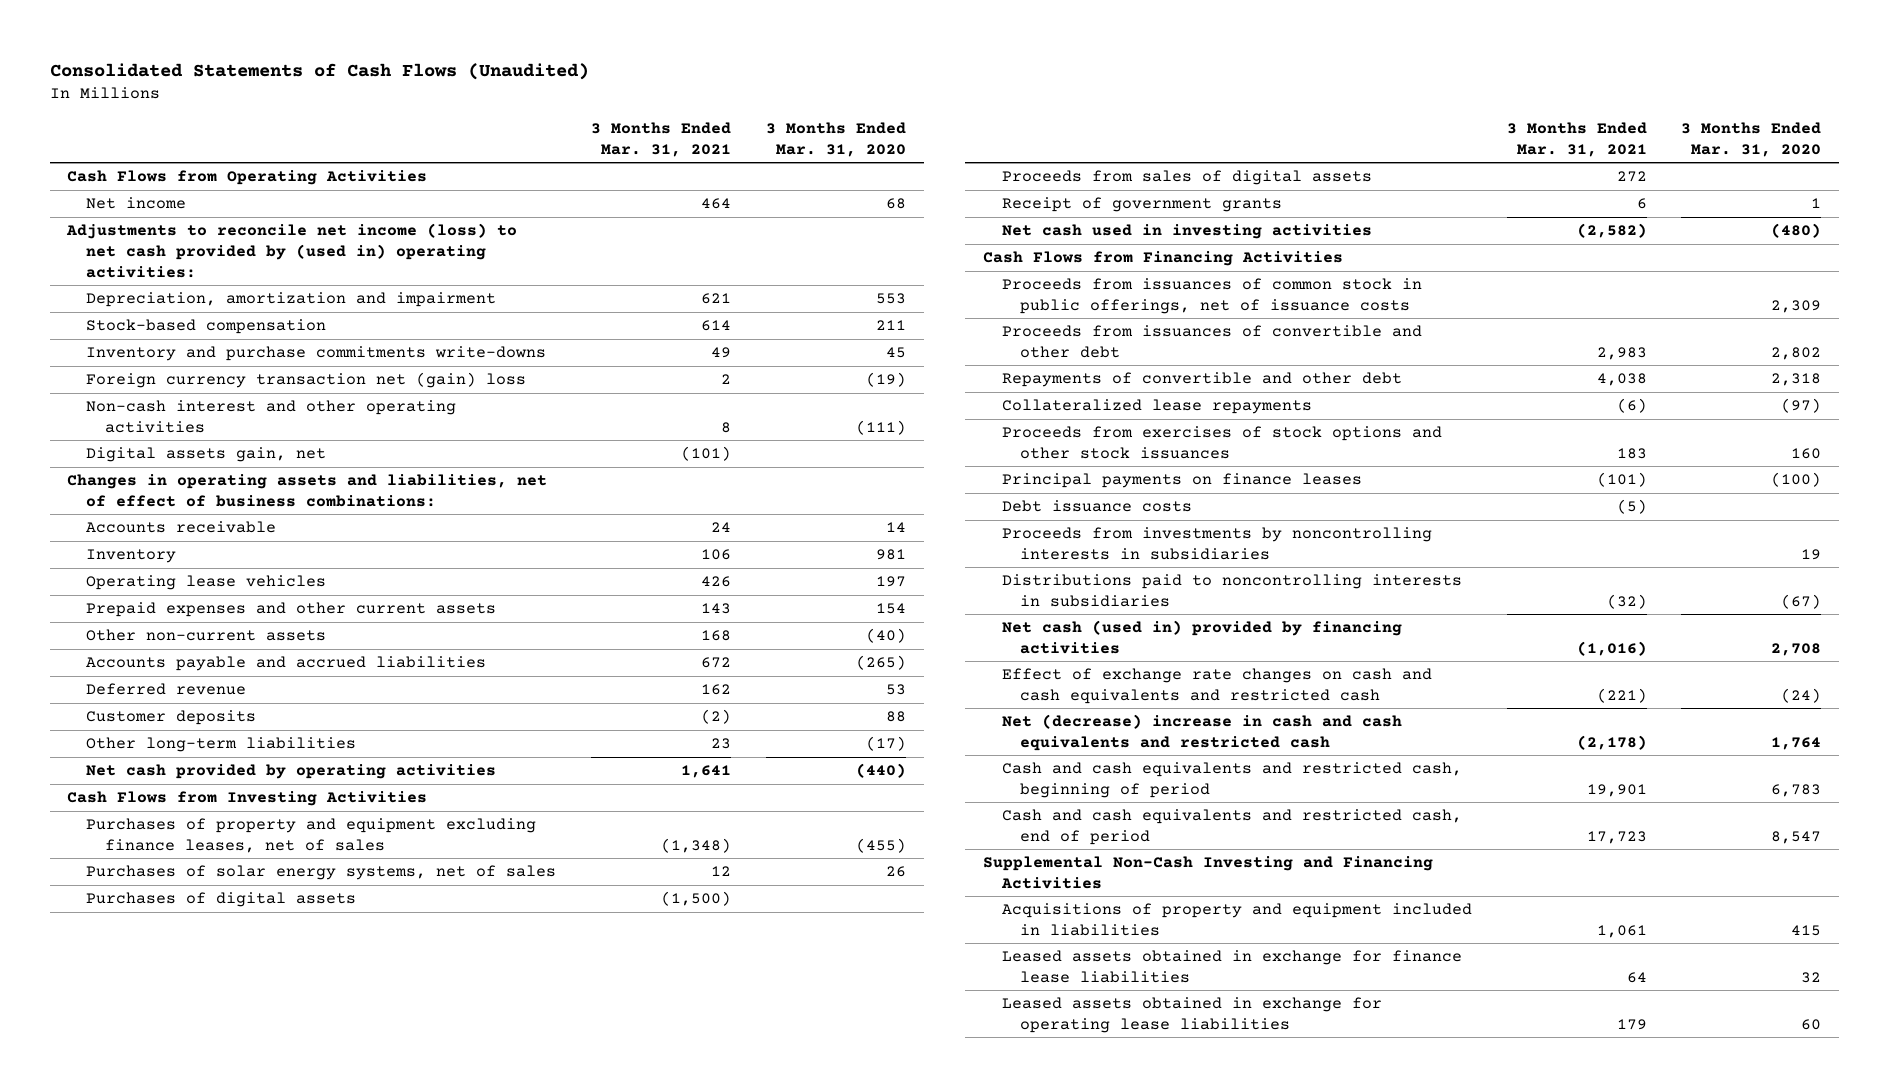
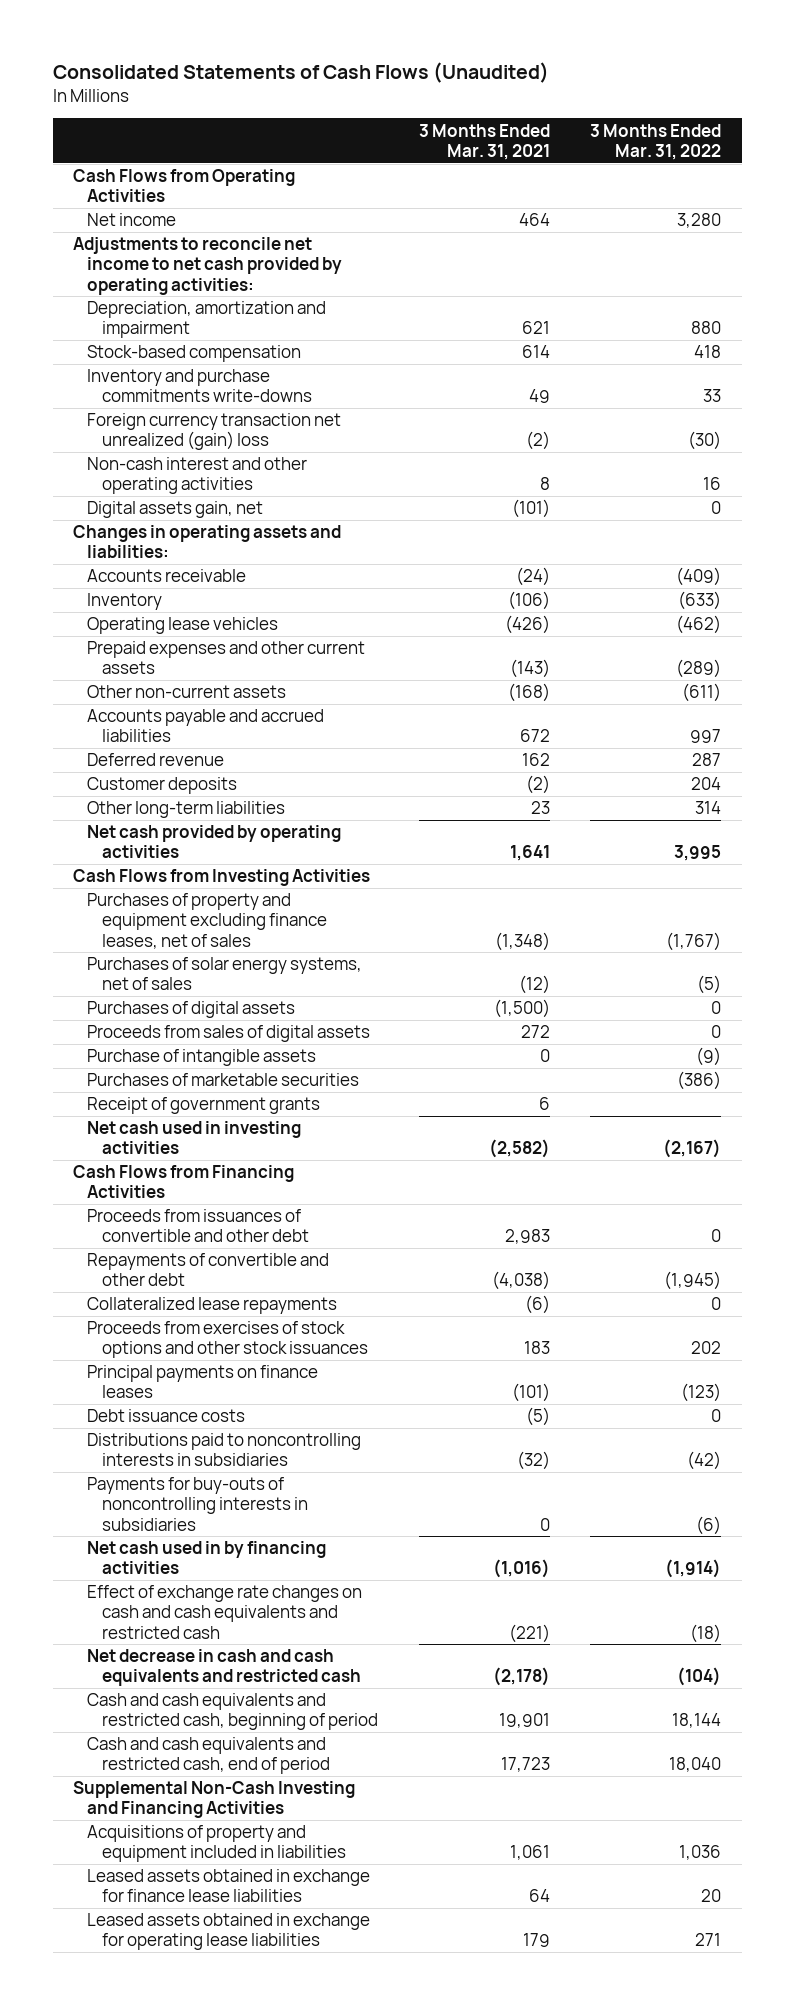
[766,121,907,157] 3 Months Ended Mar. 31, 2020 -> none
none -> [590,123,722,160] 3 Months Ended Mar. 31, 2022
[66,223,518,278] Adjustments to reconcile net income (loss) to net cash provided by (used in) operating activities: -> [72,237,343,295] Adjustments to reconcile net income to net cash provided by operating activities:
[86,372,527,389] Foreign currency transaction net (gain) loss -> [87,413,342,451] Foreign currency transaction net unrealized (gain) loss
[721,374,732,385] 2 -> [525,431,550,451] (2)
[67,474,548,507] Changes in operating assets and liabilities, net of effect of business combinations: -> [72,525,341,559] Changes in operating assets and liabilities:
[711,522,732,533] 24 -> [515,567,550,587] (24)
[701,549,732,561] 106 -> [507,591,550,611] (106)
[701,576,732,588] 426 -> [504,615,550,635] (426)
[701,603,732,615] 143 -> [509,659,550,679] (143)
[701,630,732,642] 168 -> [507,683,550,703] (168)
[711,866,732,877] 12 -> [518,975,550,995] (12)
none -> [87,1049,317,1067] Purchase of intangible assets
none -> [87,1073,360,1087] Purchases of marketable securities
[1001,278,1422,314] Proceeds from issuances of common stock in public offerings, net of issuance costs -> none
[1596,373,1647,387] 4,038 -> [491,1271,550,1291] (4,038)
[1001,527,1432,560] Proceeds from investments by noncontrolling interests in subsidiaries -> none
none -> [87,1477,308,1531] Payments for buy-outs of noncontrolling interests in subsidiaries
[1001,620,1402,654] Net cash (used in) provided by financing activities -> [87,1541,327,1575] Net cash used in by financing activities
[1001,714,1402,751] Net (decrease) increase in cash and cash equivalents and restricted cash -> [87,1649,361,1687] Net decrease in cash and cash equivalents and restricted cash

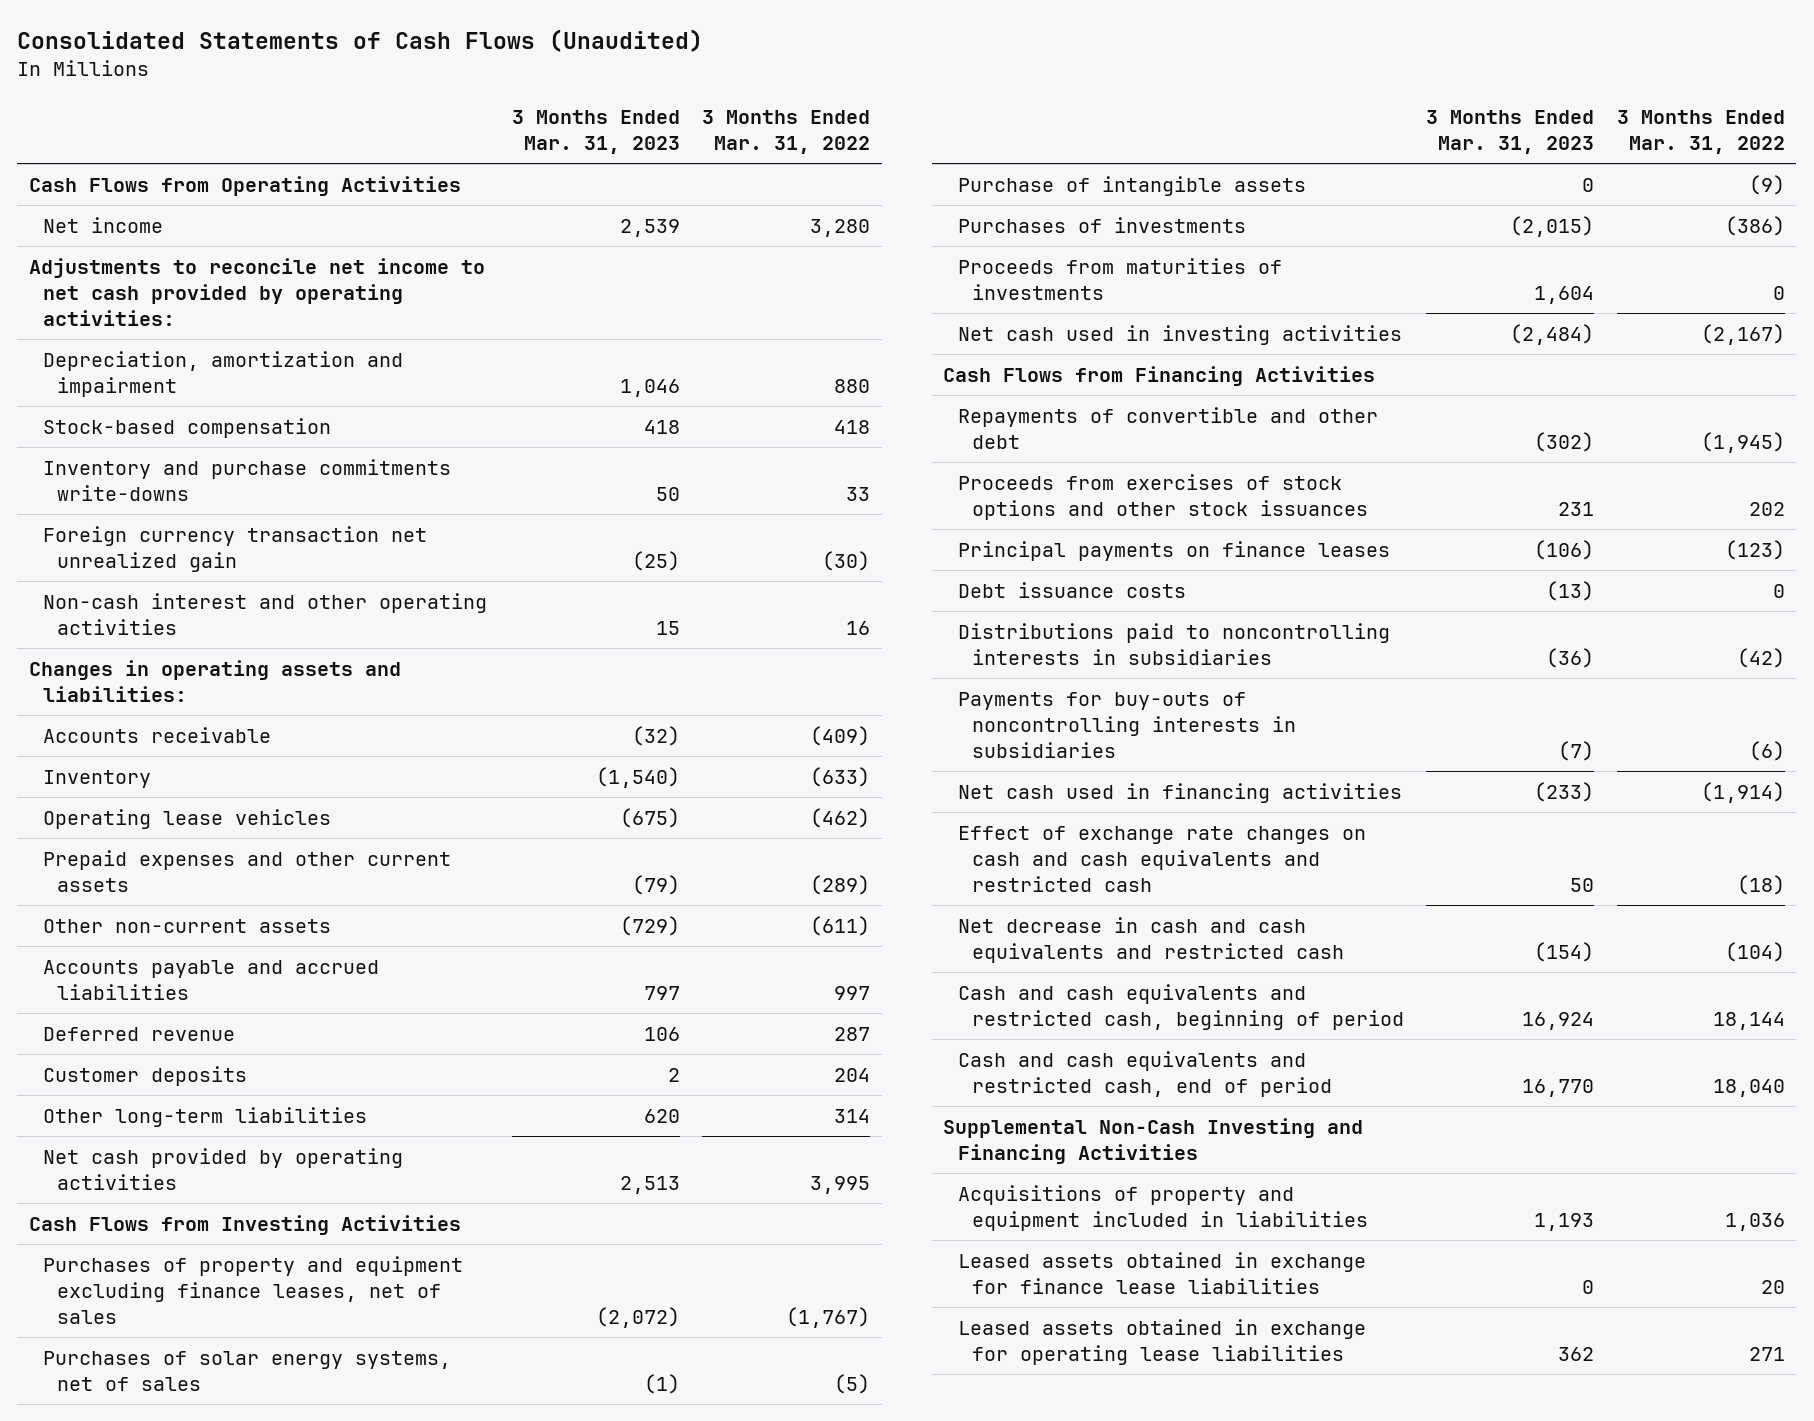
[418,123,550,160] 3 Months Ended Mar. 31, 2021 -> none
none -> [511,109,680,154] 3 Months Ended Mar. 31, 2023
[87,413,342,451] Foreign currency transaction net unrealized (gain) loss -> [42,526,427,573] Foreign currency transaction net unrealized gain
[87,501,264,519] Digital assets gain, net -> none
[87,1001,296,1019] Purchases of digital assets -> none
[87,1025,371,1043] Proceeds from sales of digital assets -> none
[87,1097,321,1115] Receipt of government grants -> none
[87,1073,360,1087] Purchases of marketable securities -> [957,217,1246,234] Purchases of investments
none -> [957,258,1282,301] Proceeds from maturities of investments
[87,1209,309,1243] Proceeds from issuances of convertible and other debt -> none
[87,1297,338,1315] Collateralized lease repayments -> none
[87,1541,327,1575] Net cash used in by financing activities -> [957,783,1402,804] Net cash used in financing activities

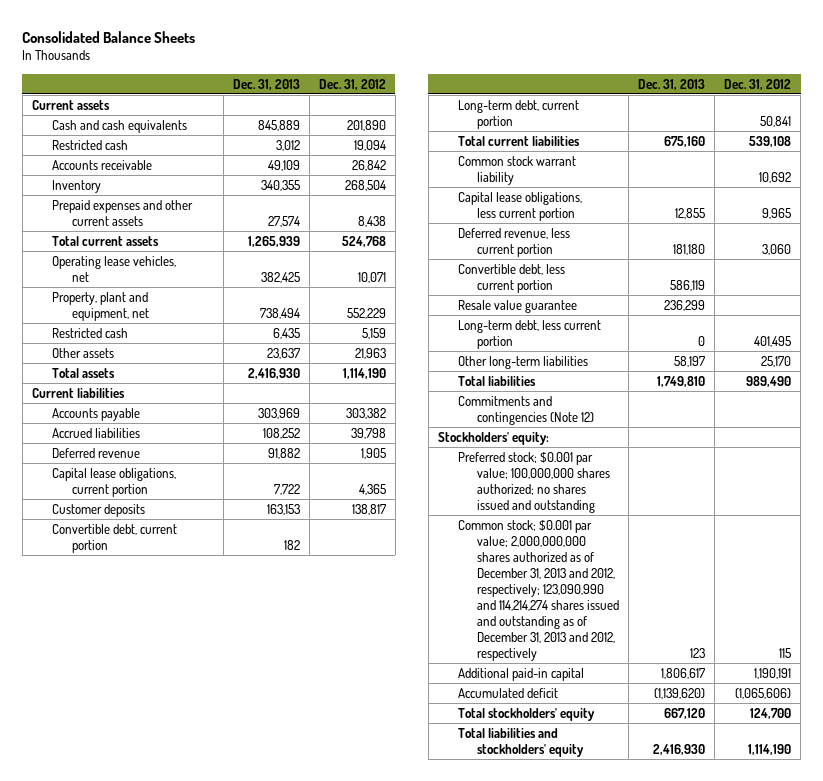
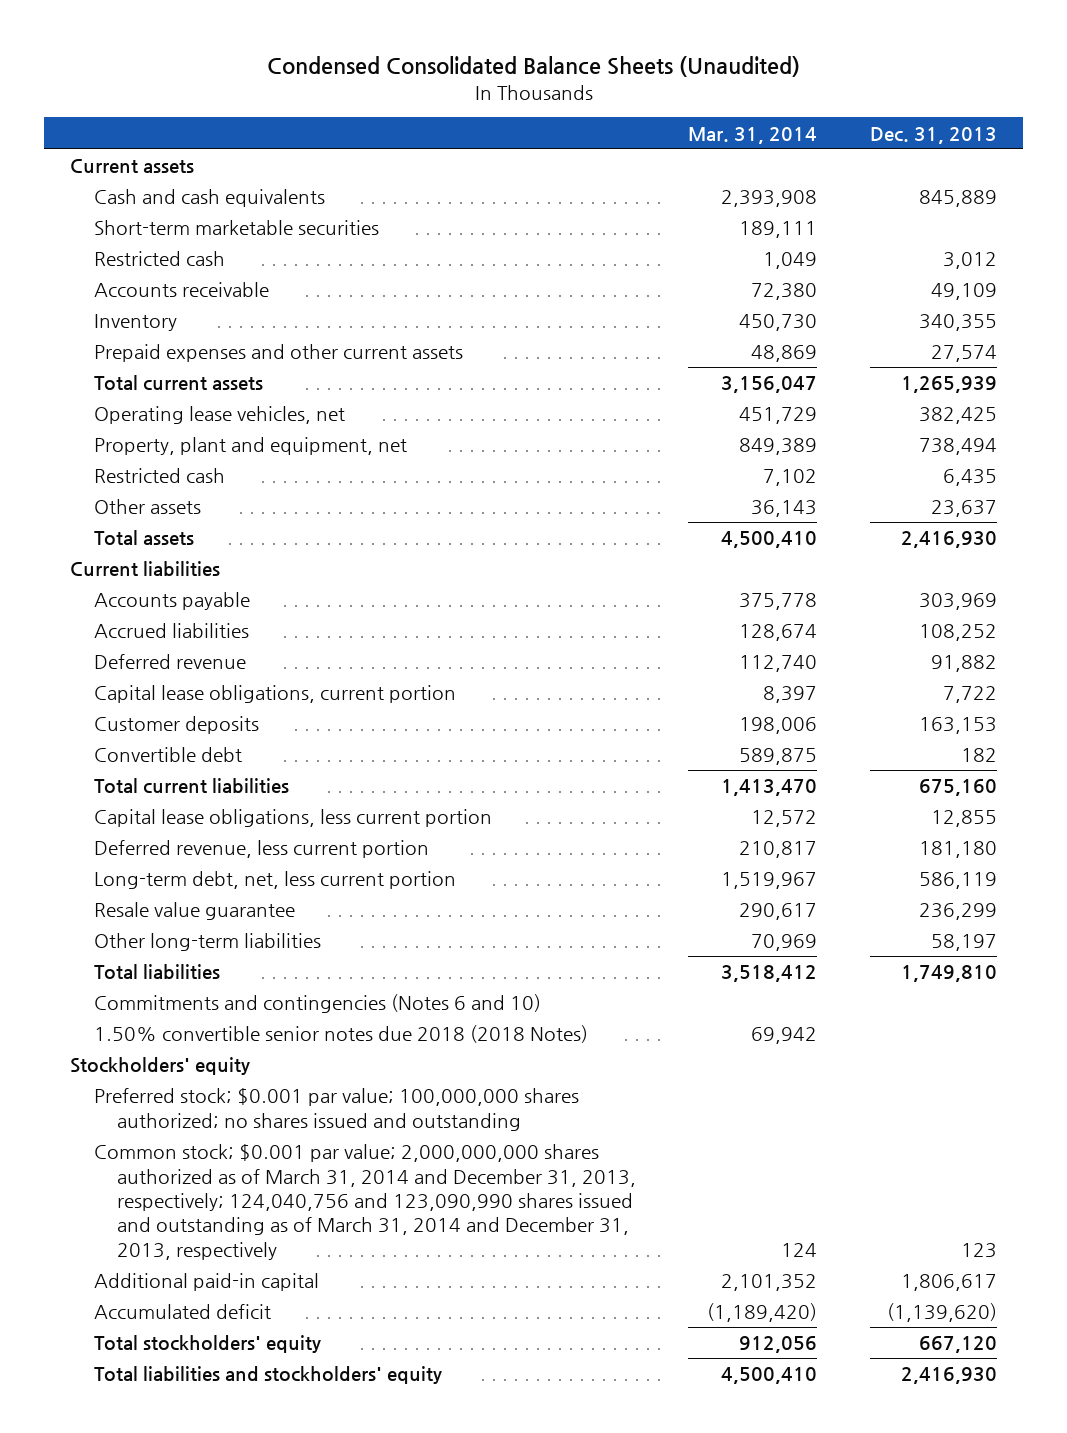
[22,30,196,43] Consolidated Balance Sheets -> [266,56,800,78] Condensed Consolidated Balance Sheets (Unaudited)
[318,78,386,90] Dec. 31, 2012 -> none
none -> [688,126,818,144] Mar. 31, 2014
none -> [93,220,379,236] Short-term marketable securities
[457,99,579,129] Long-term debt, current portion -> none
[51,523,177,553] Convertible debt, current portion -> [93,747,242,763] Convertible debt
[457,155,576,185] Common stock warrant liability -> none
[457,263,565,293] Convertible debt, less current portion -> [93,871,456,890] Long-term debt, net, less current portion
[457,319,601,349] Long-term debt, less current portion -> none
[457,395,595,425] Commitments and contingencies (Note 12) -> [93,994,541,1014] Commitments and contingencies (Notes 6 and 10)
none -> [93,1025,588,1044] 1.50% convertible senior notes due 2018 (2018 Notes)
[437,431,549,445] Stockholders' equity: -> [70,1057,251,1076] Stockholders' equity
[457,519,620,661] Common stock; $0.001 par value; 2,000,000,000 shares authorized as of December 31, 2013 and 2012, respectively; 123,090,990 and 114,214,274 shares issued and outstanding as of December 31, 2013 and 2012, respectively -> [93,1144,637,1260] Common stock; $0.001 par value; 2,000,000,000 shares authorized as of March 31, 2014 and December 31, 2013, respectively; 124,040,756 and 123,090,990 shares issued and outstanding as of March 31, 2014 and December 31, 2013, respectively

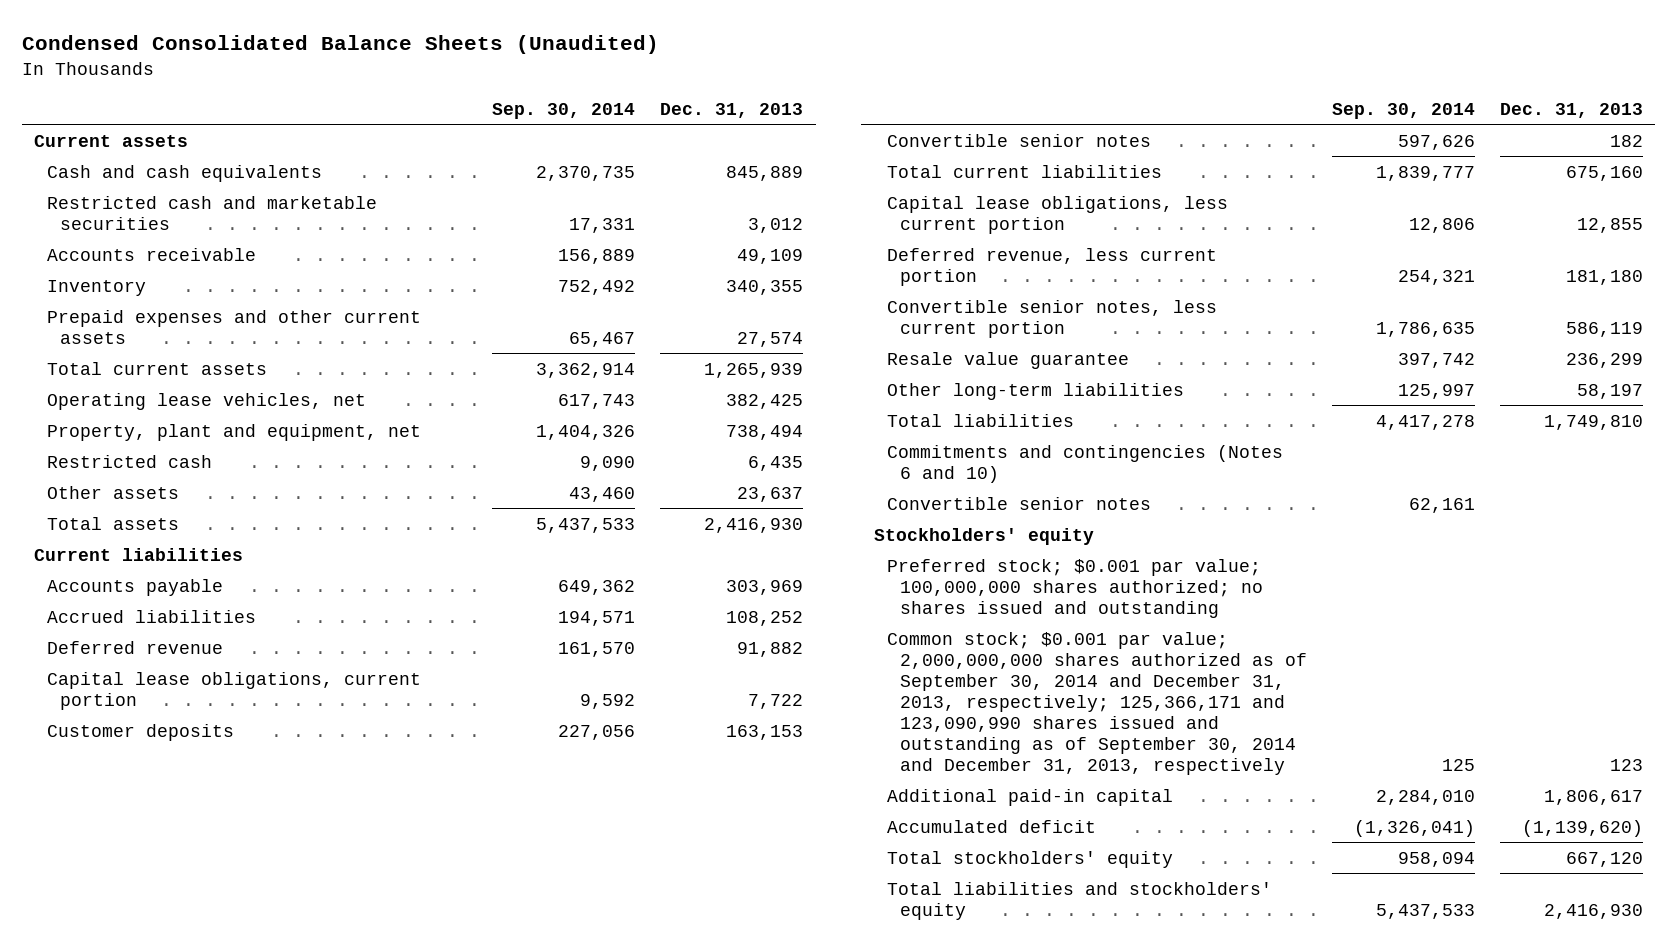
[688,126,818,144] Mar. 31, 2014 -> none
none -> [492,102,636,119] Sep. 30, 2014
[93,220,379,236] Short-term marketable securities -> none
[93,251,225,267] Restricted cash -> [47,195,378,230] Restricted cash and marketable securities
[93,747,242,763] Convertible debt -> [886,133,1151,147] Convertible senior notes
[93,871,456,890] Long-term debt, net, less current portion -> [886,299,1217,338] Convertible senior notes, less current portion
[93,1025,588,1044] 1.50% convertible senior notes due 2018 (2018 Notes) -> [886,496,1151,510] Convertible senior notes
[93,1144,637,1260] Common stock; $0.001 par value; 2,000,000,000 shares authorized as of March 31, 2014 and December 31, 2013, respectively; 124,040,756 and 123,090,990 shares issued and outstanding as of March 31, 2014 and December 31, 2013, respectively -> [886,631,1307,775] Common stock; $0.001 par value; 2,000,000,000 shares authorized as of September 30, 2014 and December 31, 2013, respectively; 125,366,171 and 123,090,990 shares issued and outstanding as of September 30, 2014 and December 31, 2013, respectively

